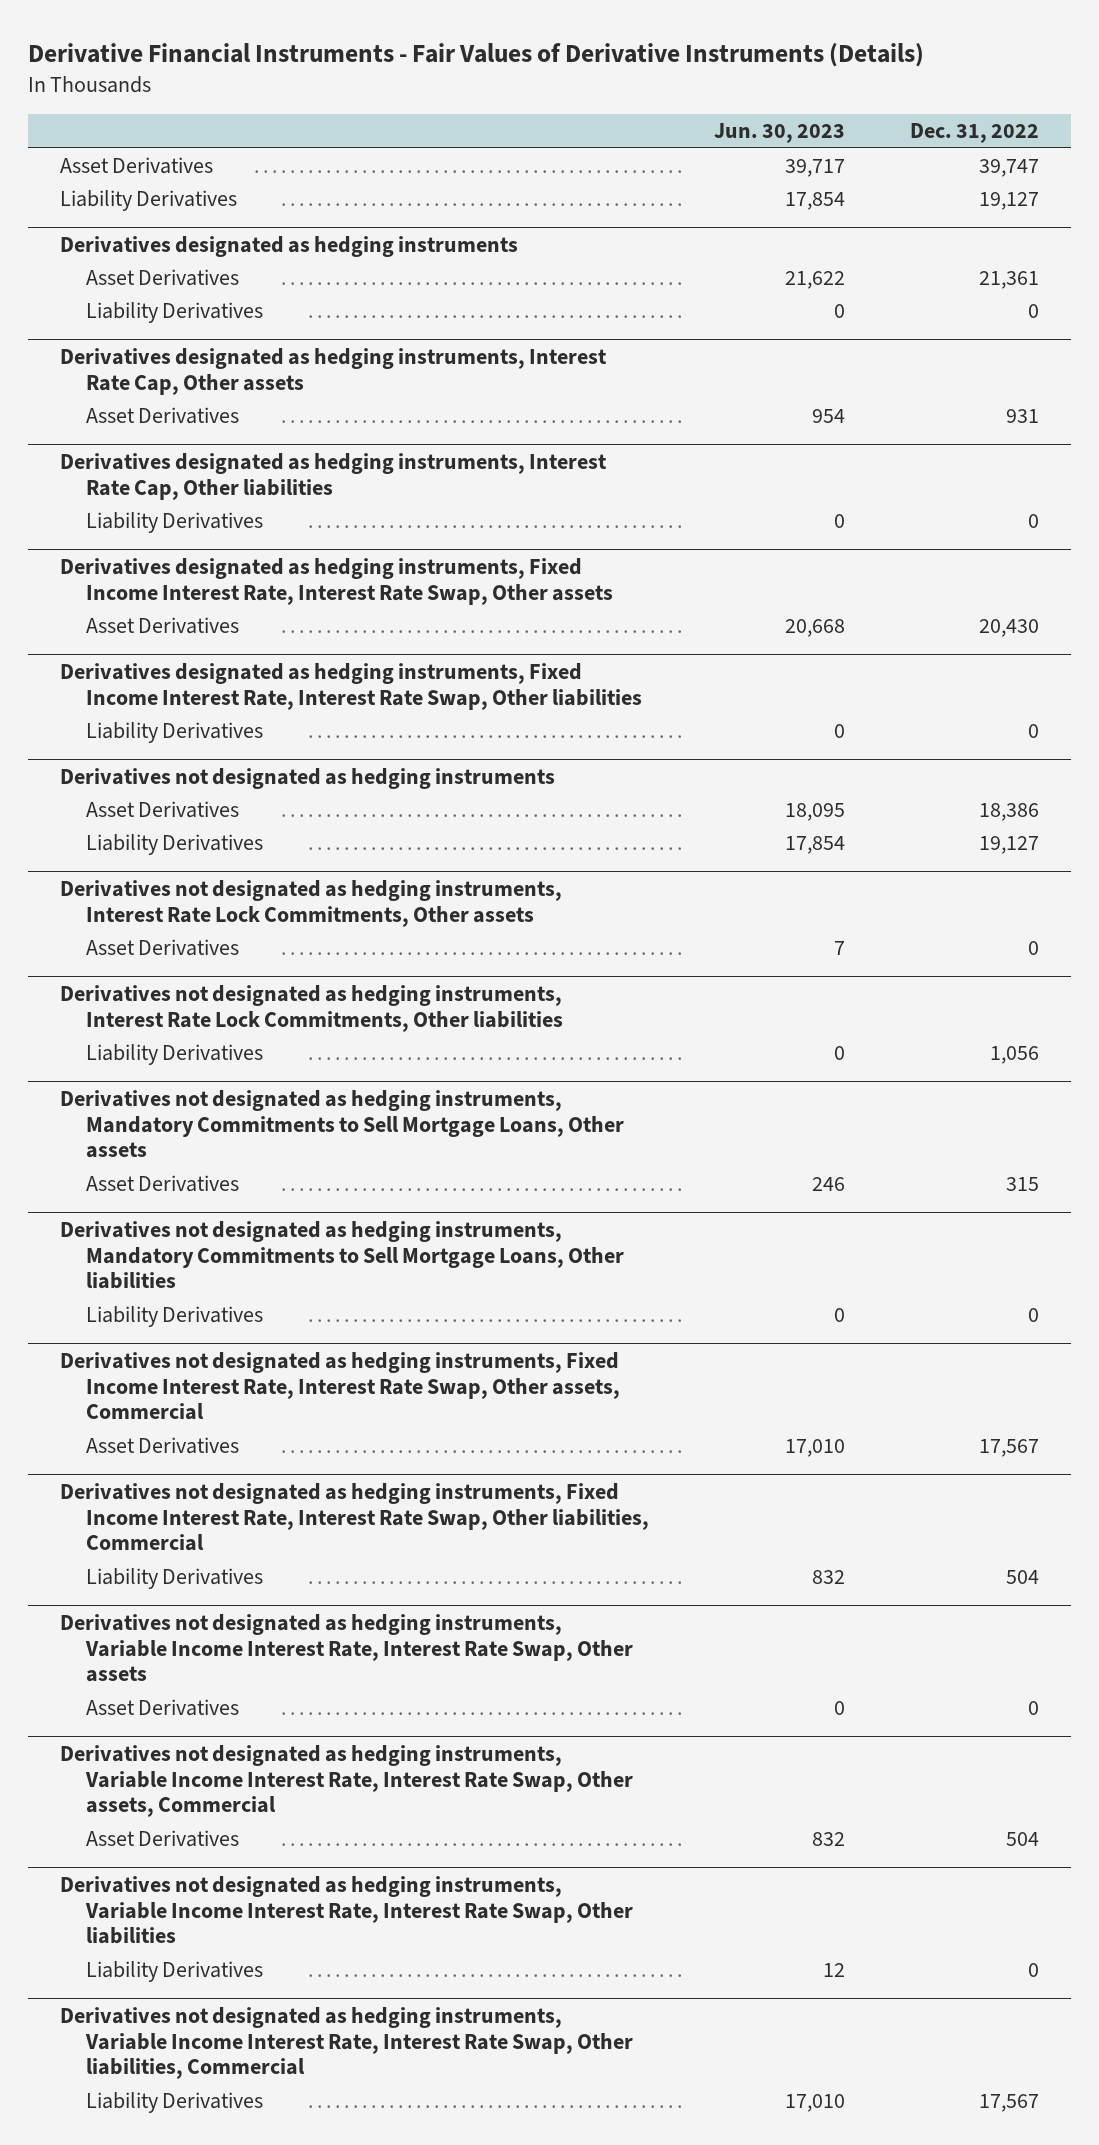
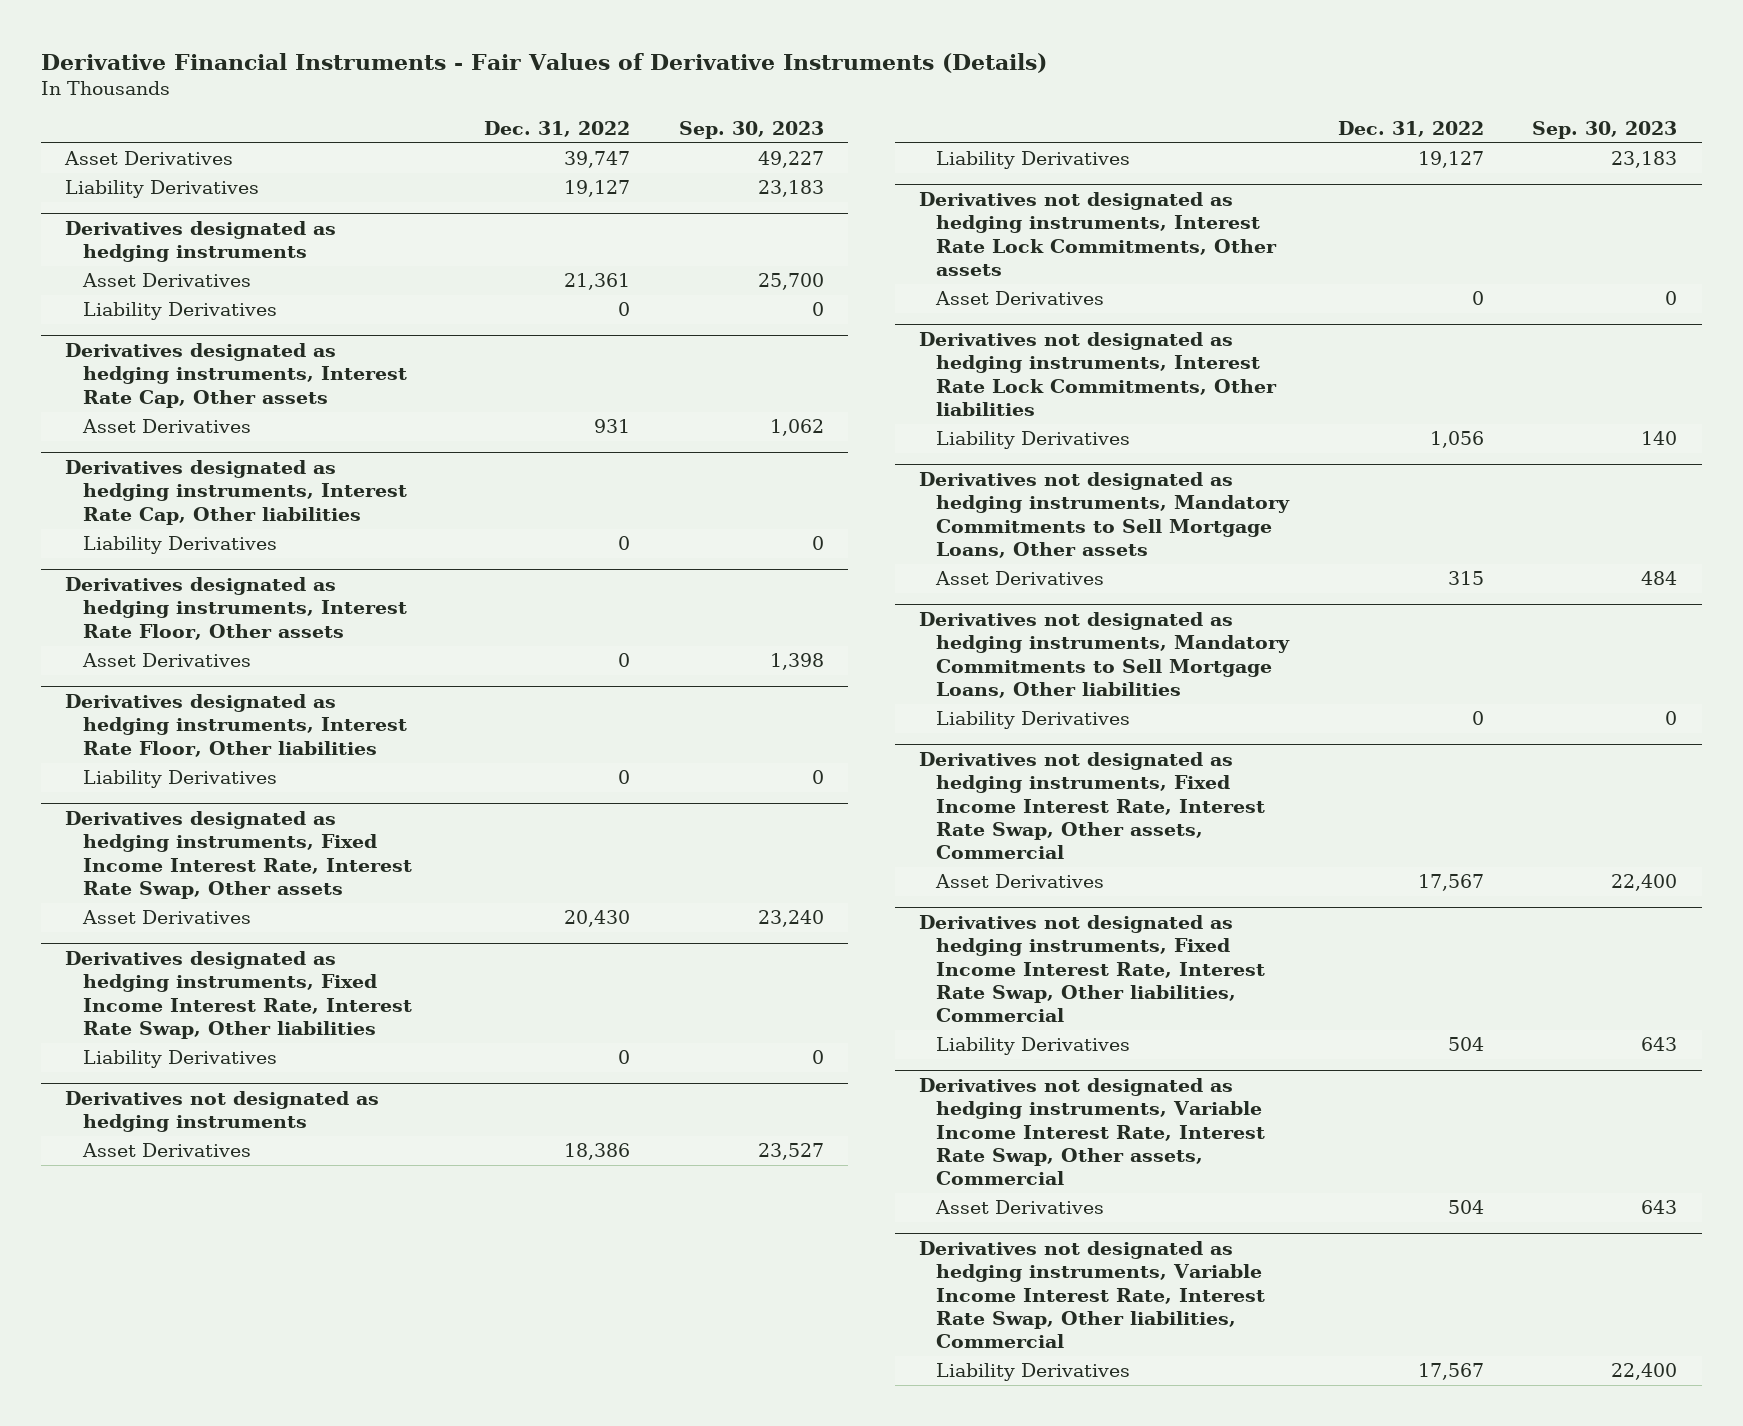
[714,123,846,144] Jun. 30, 2023 -> none
none -> [678,121,824,140] Sep. 30, 2023
none -> [65,577,407,640] Derivatives designated as hedging instruments, Interest Rate Floor, Other assets
none -> [81,653,251,668] Asset Derivatives
none -> [65,694,407,757] Derivatives designated as hedging instruments, Interest Rate Floor, Other liabilities
none -> [82,770,277,789] Liability Derivatives
[60,1613,634,1683] Derivatives not designated as hedging instruments, Variable Income Interest Rate, Interest Rate Swap, Other assets -> none
[86,1699,240,1717] Asset Derivatives -> none
[60,1875,634,1945] Derivatives not designated as hedging instruments, Variable Income Interest Rate, Interest Rate Swap, Other liabilities -> none
[86,1961,264,1983] Liability Derivatives -> none

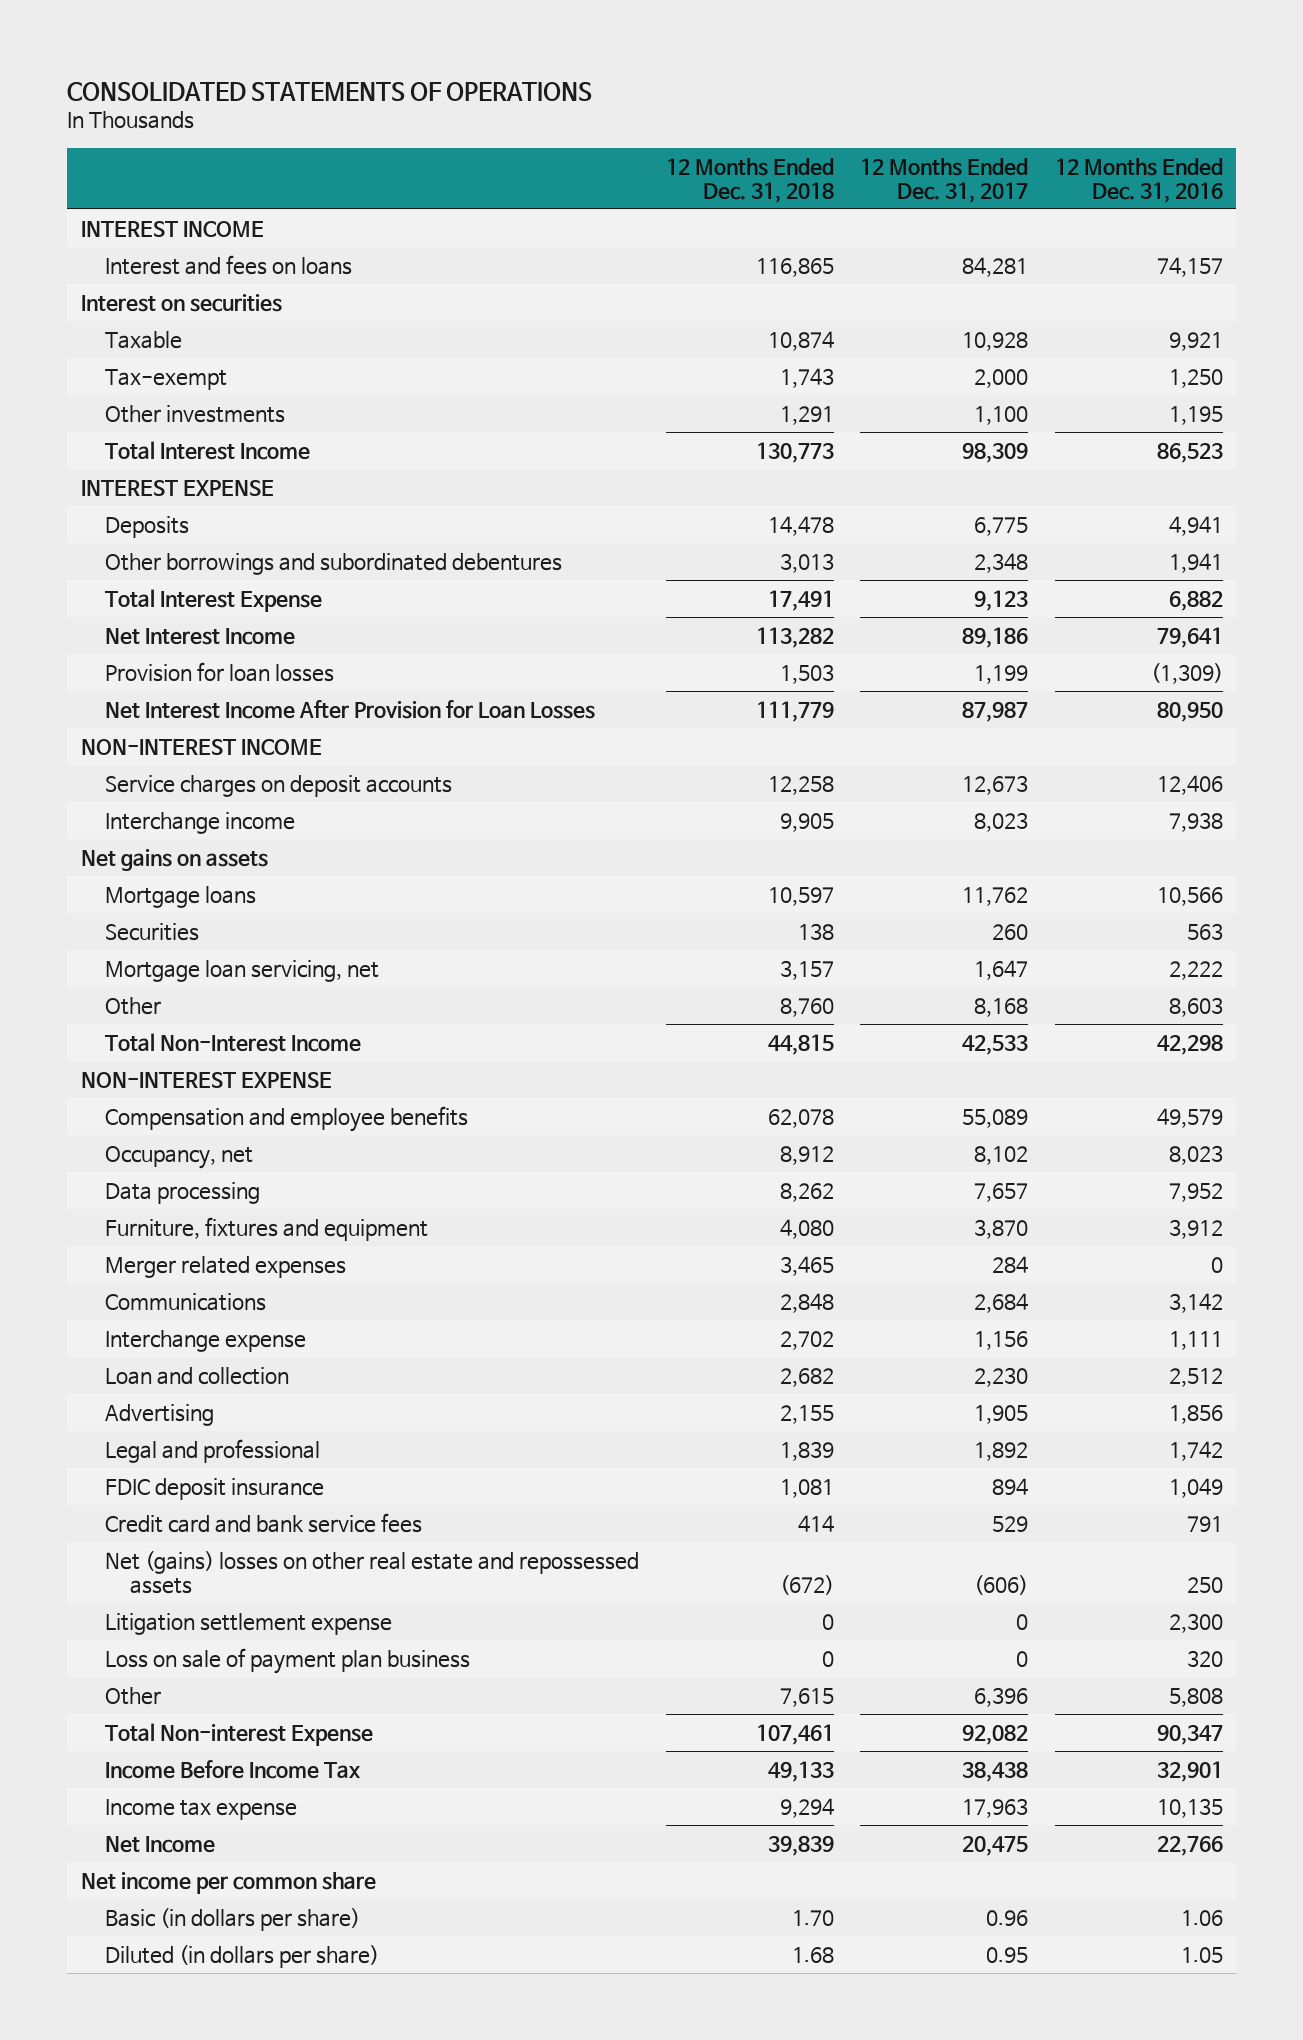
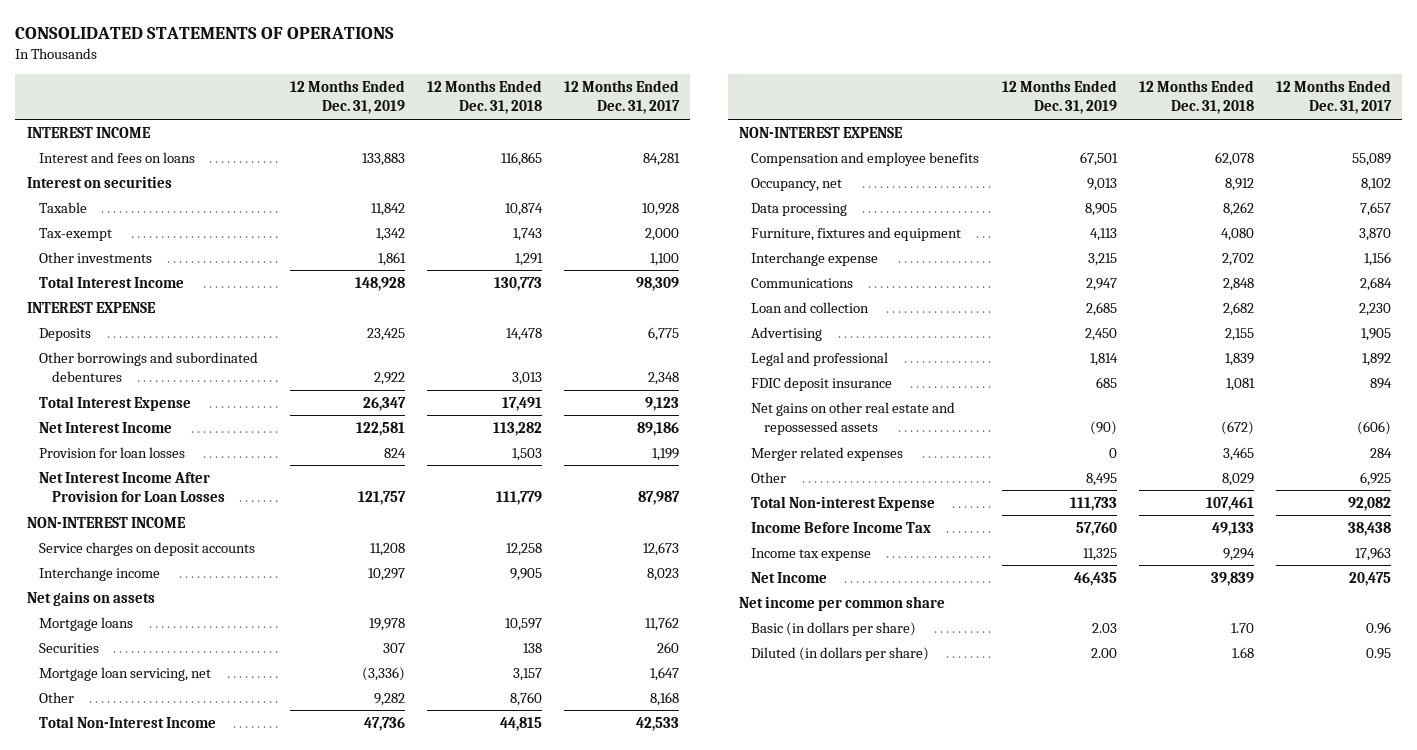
[1054,157,1223,203] 12 Months Ended Dec. 31, 2016 -> none
none -> [289,80,405,115] 12 Months Ended Dec. 31, 2019
[105,1292,267,1311] Communications -> [751,277,854,288] Communications
[105,1512,423,1533] Credit card and bank service fees -> none
[105,1612,393,1635] Litigation settlement expense -> none
[105,1647,471,1674] Loss on sale of payment plan business -> none
[105,1550,640,1594] Net (gains) losses on other real estate and repossessed assets -> [751,401,956,436] Net gains on other real estate and repossessed assets
[105,1255,347,1278] Merger related expenses -> [751,446,904,461] Merger related expenses
[779,1687,834,1707] 7,615 -> [1221,472,1254,486] 8,029
[974,1686,1029,1707] 6,396 -> [1359,471,1391,486] 6,925

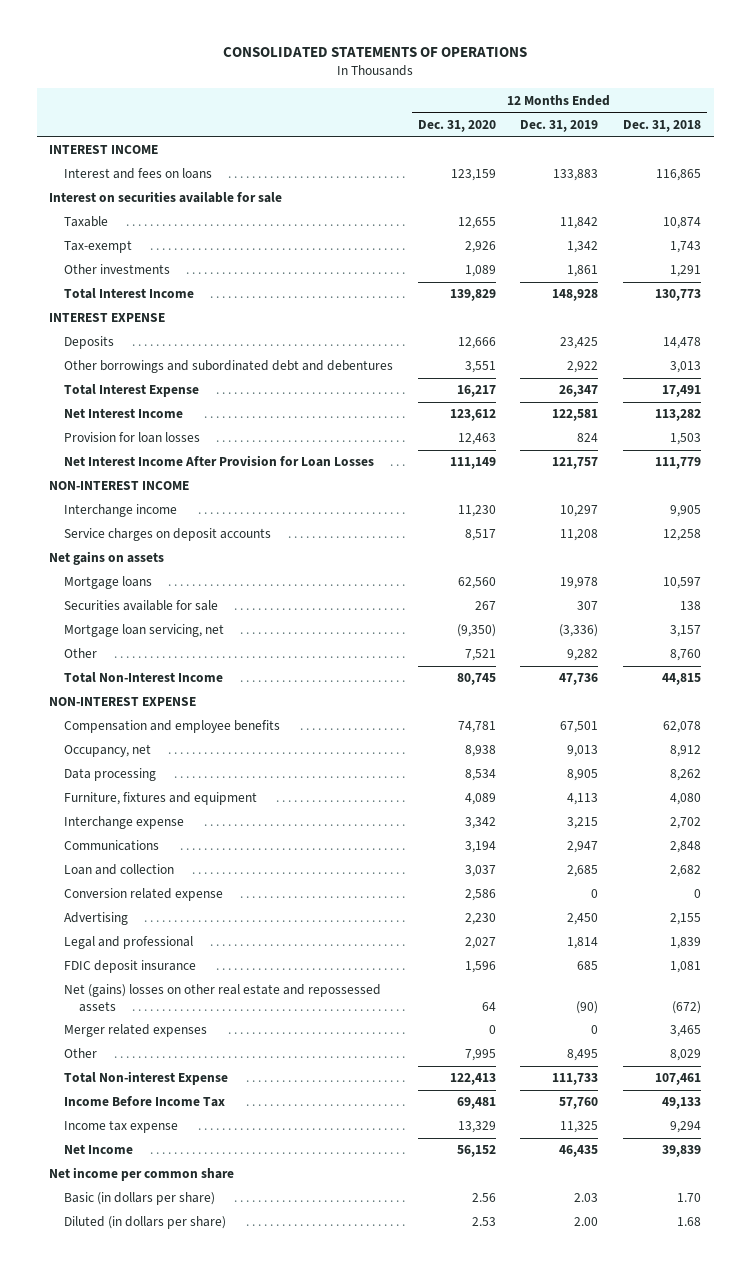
[563,80,680,115] 12 Months Ended Dec. 31, 2017 -> none
none -> [417,120,496,133] Dec. 31, 2020
[26,175,172,188] Interest on securities -> [49,191,283,204] Interest on securities available for sale
[39,351,259,383] Other borrowings and subordinated debentures -> [63,360,393,374] Other borrowings and subordinated debt and debentures
[39,541,256,556] Service charges on deposit accounts -> [63,528,271,542] Service charges on deposit accounts
[39,642,100,653] Securities -> [63,600,218,612] Securities available for sale
none -> [63,888,223,902] Conversion related expense
[751,401,956,436] Net gains on other real estate and repossessed assets -> [63,984,381,1012] Net (gains) losses on other real estate and repossessed assets

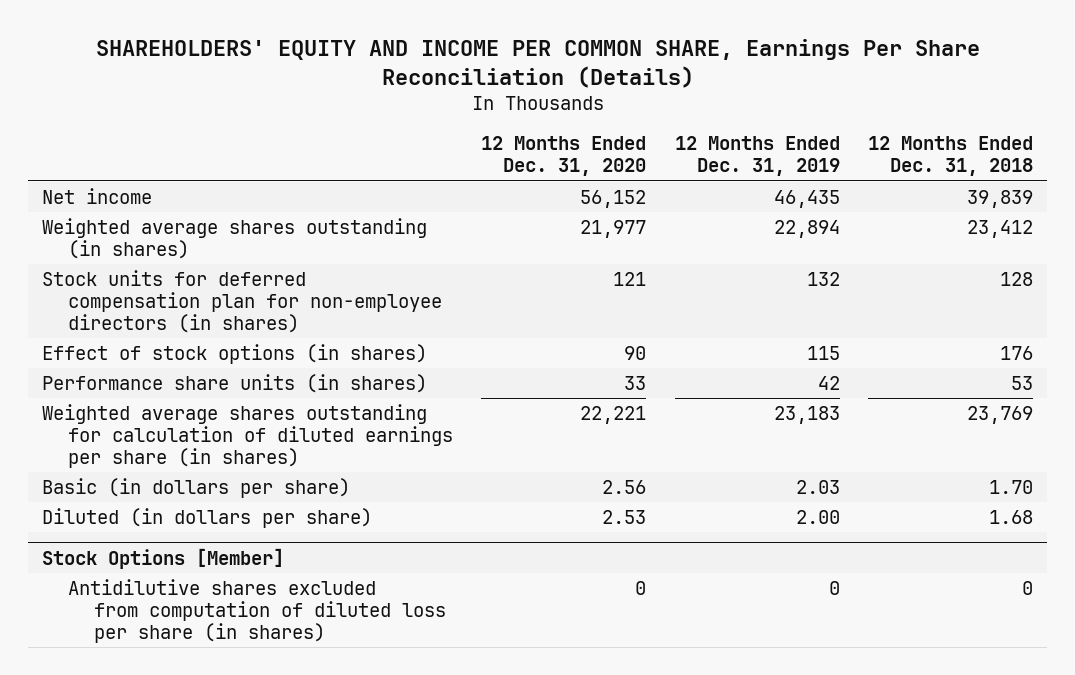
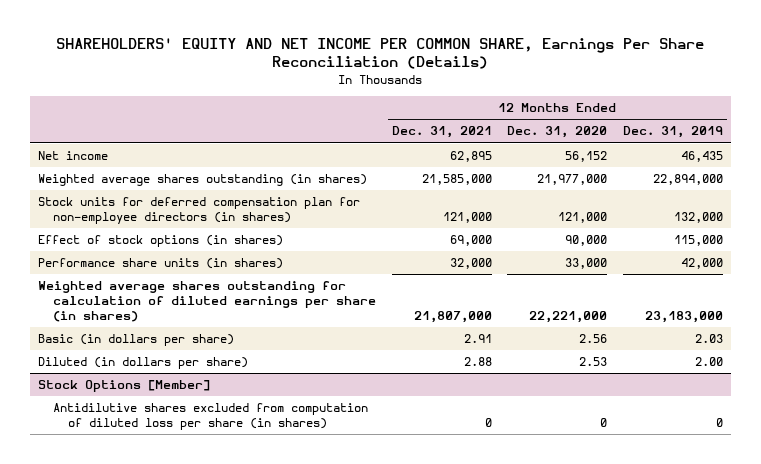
[95,39,980,89] SHAREHOLDERS' EQUITY AND INCOME PER COMMON SHARE, Earnings Per Share Reconciliation (Details) -> [56,37,705,70] SHAREHOLDERS' EQUITY AND NET INCOME PER COMMON SHARE, Earnings Per Share Reconciliation (Details)
[868,136,1034,177] 12 Months Ended Dec. 31, 2018 -> none
none -> [391,126,492,139] Dec. 31, 2021
[580,219,647,238] 21,977 -> [537,174,608,186] 21,977,000
[773,219,840,238] 22,894 -> [653,174,724,186] 22,894,000
[613,271,647,286] 121 -> [558,212,608,224] 121,000
[806,271,840,286] 132 -> [674,212,724,224] 132,000
[624,345,647,360] 90 -> [565,235,608,247] 90,000
[806,345,840,360] 115 -> [674,235,724,247] 115,000
[624,375,647,390] 33 -> [565,258,608,270] 33,000
[817,375,840,390] 42 -> [681,258,724,270] 42,000
[580,405,647,424] 22,221 -> [529,311,608,324] 22,221,000
[773,405,840,424] 23,183 -> [645,311,724,324] 23,183,000

